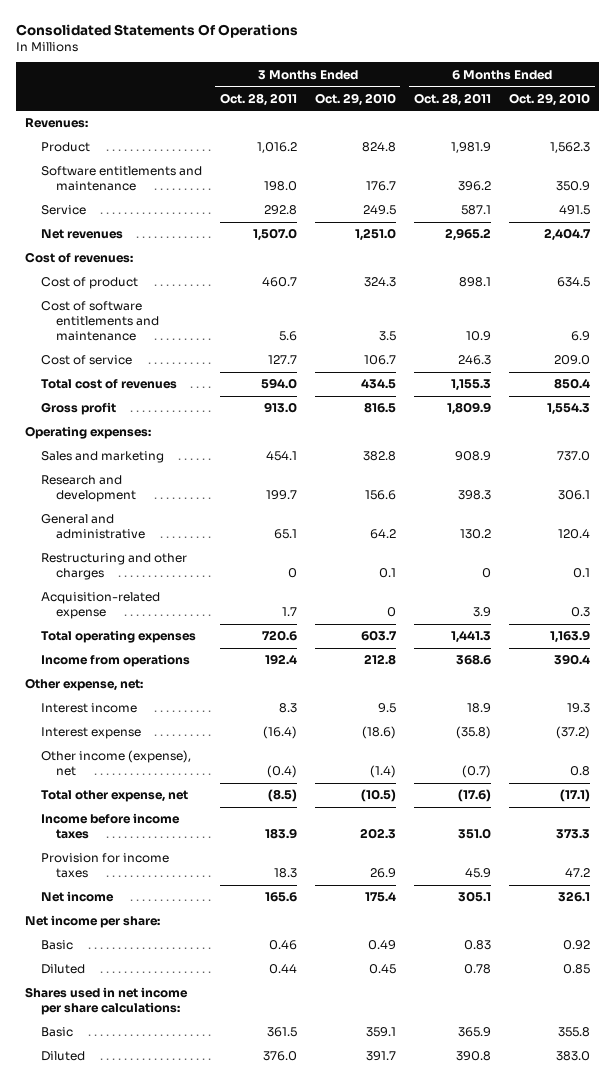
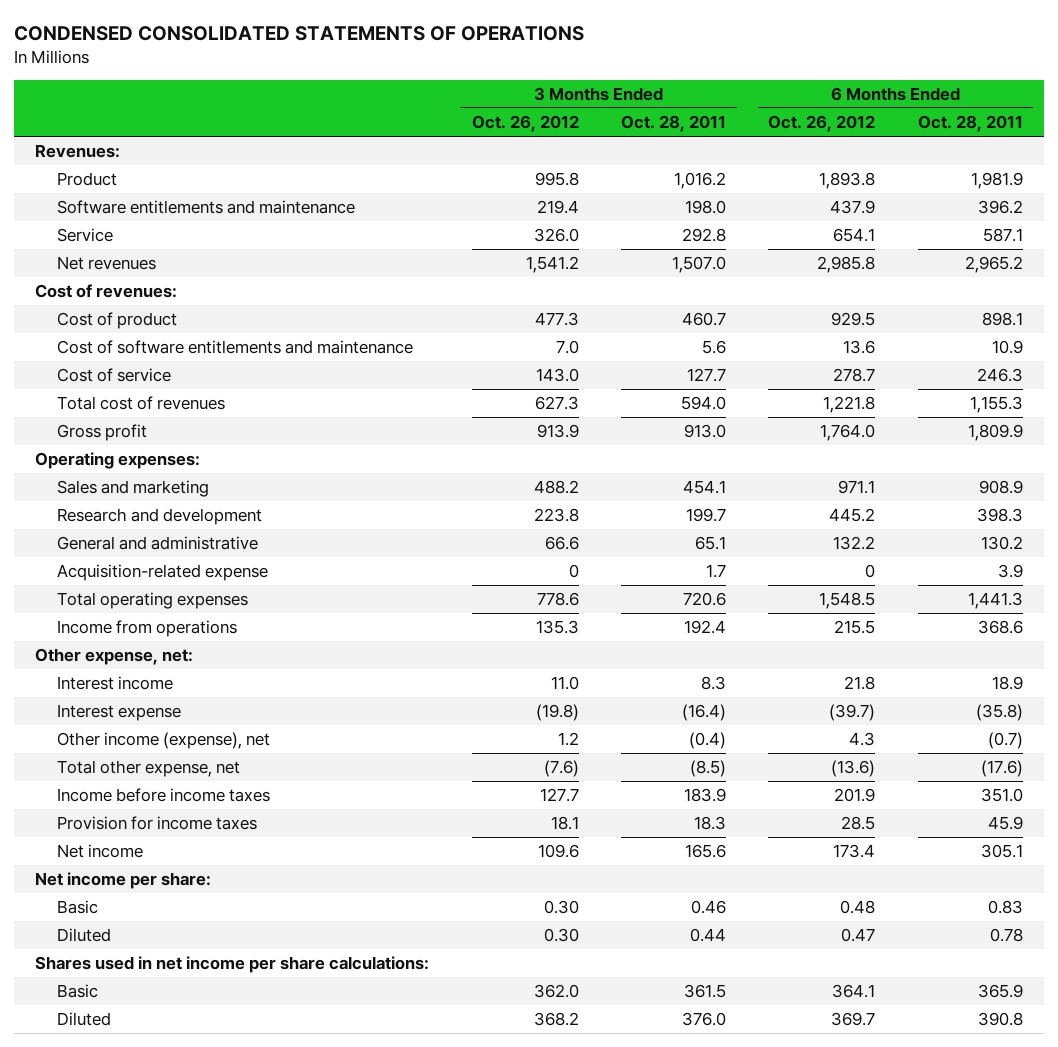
[16,23,299,38] Consolidated Statements Of Operations -> [14,26,585,42] CONDENSED CONSOLIDATED STATEMENTS OF OPERATIONS
[314,92,396,106] Oct. 29, 2010 -> none
[509,92,591,106] Oct. 29, 2010 -> none
none -> [471,114,579,132] Oct. 26, 2012
none -> [768,114,876,132] Oct. 26, 2012
[40,553,187,581] Restructuring and other charges -> none

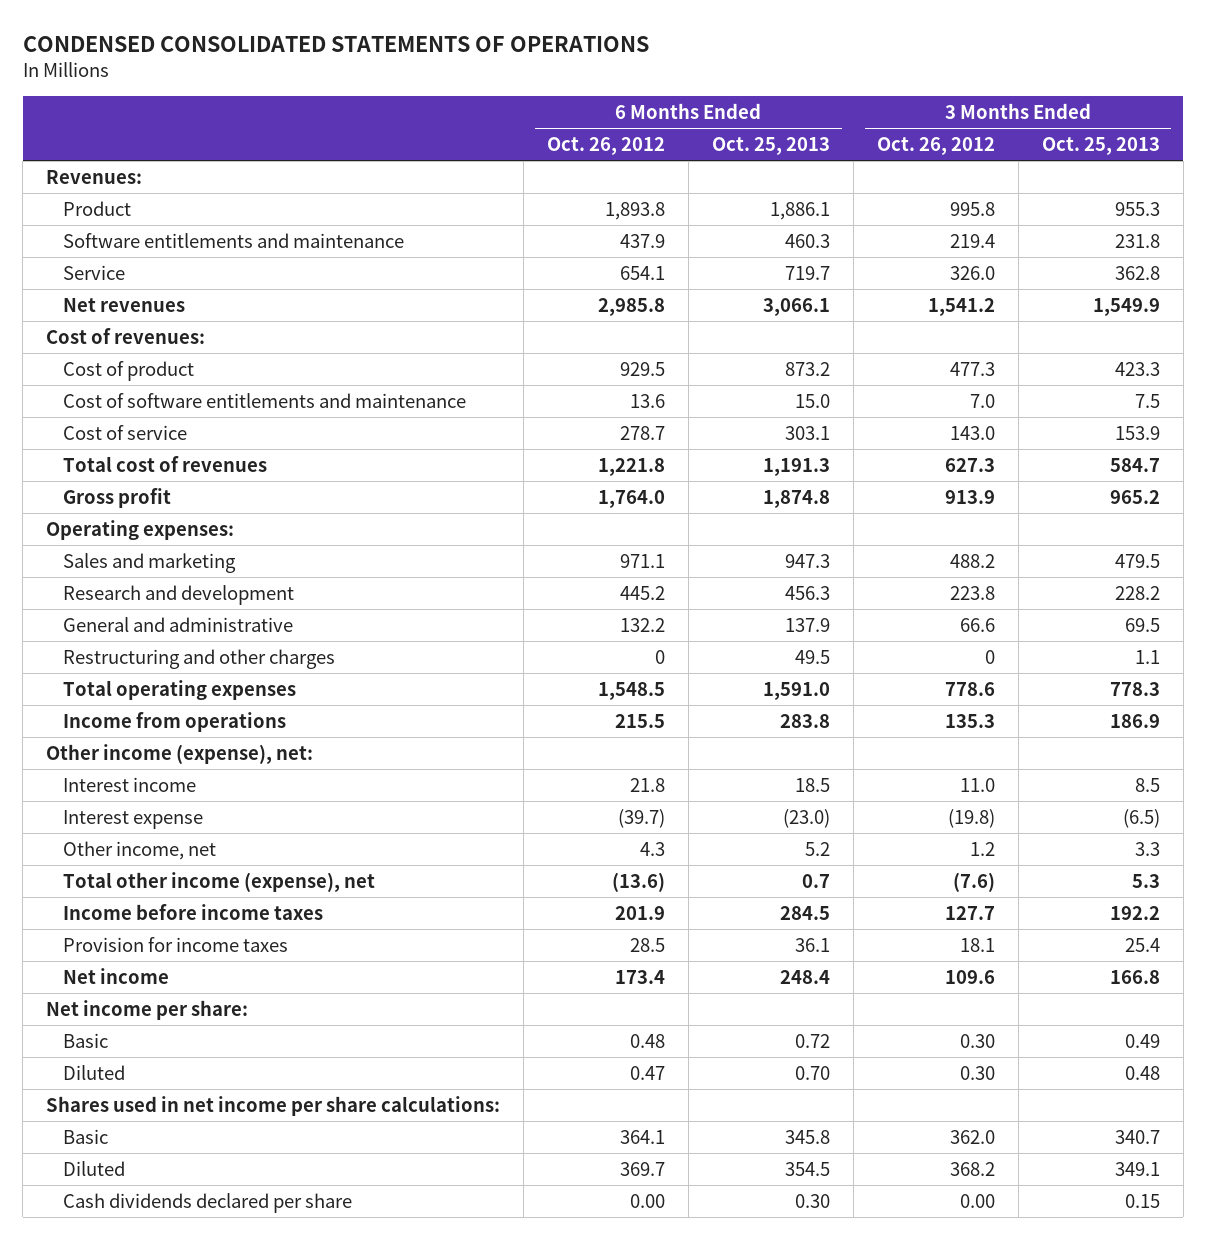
[621,114,727,132] Oct. 28, 2011 -> none
[917,114,1023,132] Oct. 28, 2011 -> none
none -> [711,137,830,156] Oct. 25, 2013
none -> [1041,137,1160,156] Oct. 25, 2013
[57,564,269,582] Acquisition-related expense -> none
none -> [62,648,335,669] Restructuring and other charges
[35,648,194,666] Other expense, net: -> [46,743,314,764] Other income (expense), net:
[57,732,271,750] Other income (expense), net -> [62,840,216,860] Other income, net
[57,760,241,778] Total other expense, net -> [62,871,375,892] Total other income (expense), net
none -> [62,1192,352,1213] Cash dividends declared per share

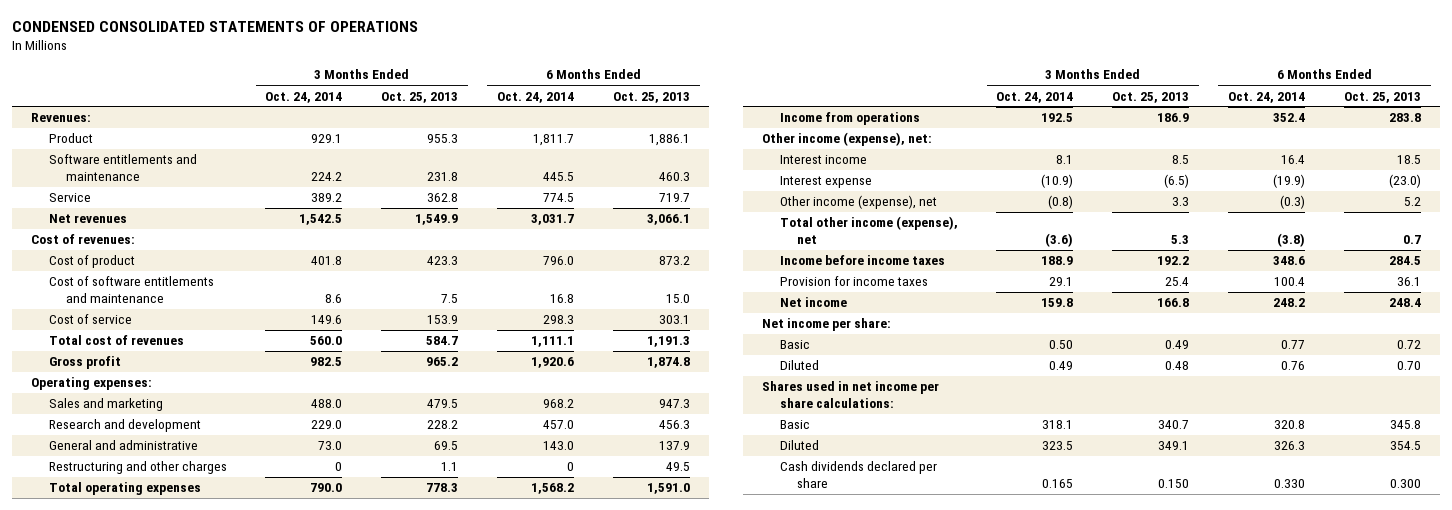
[547,137,666,156] Oct. 26, 2012 -> none
[876,137,995,156] Oct. 26, 2012 -> none
none -> [265,91,343,103] Oct. 24, 2014
none -> [497,91,575,103] Oct. 24, 2014
[62,840,216,860] Other income, net -> [779,195,937,210] Other income (expense), net
[794,1193,830,1208] 0.30 -> [1390,478,1422,488] 0.300
[1124,1193,1160,1208] 0.15 -> [1158,478,1190,488] 0.150

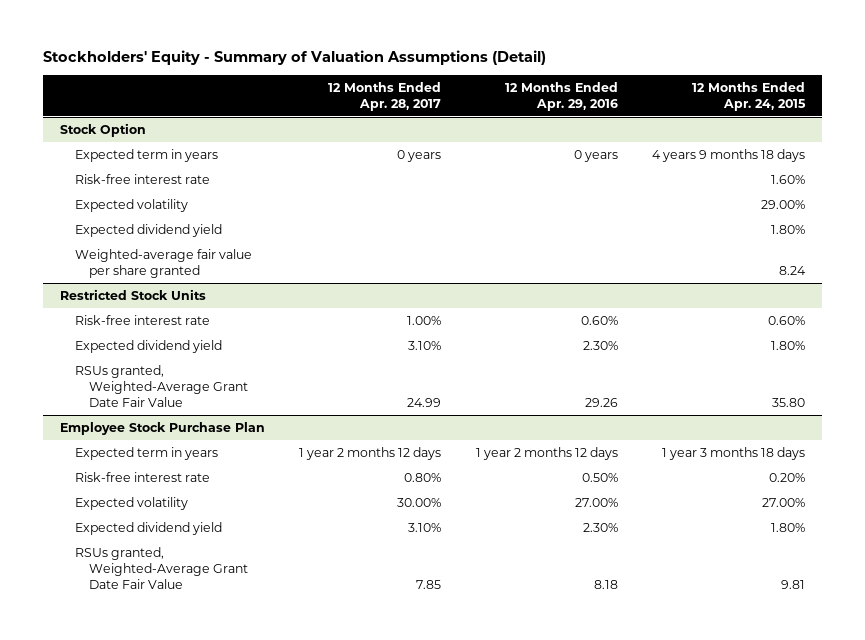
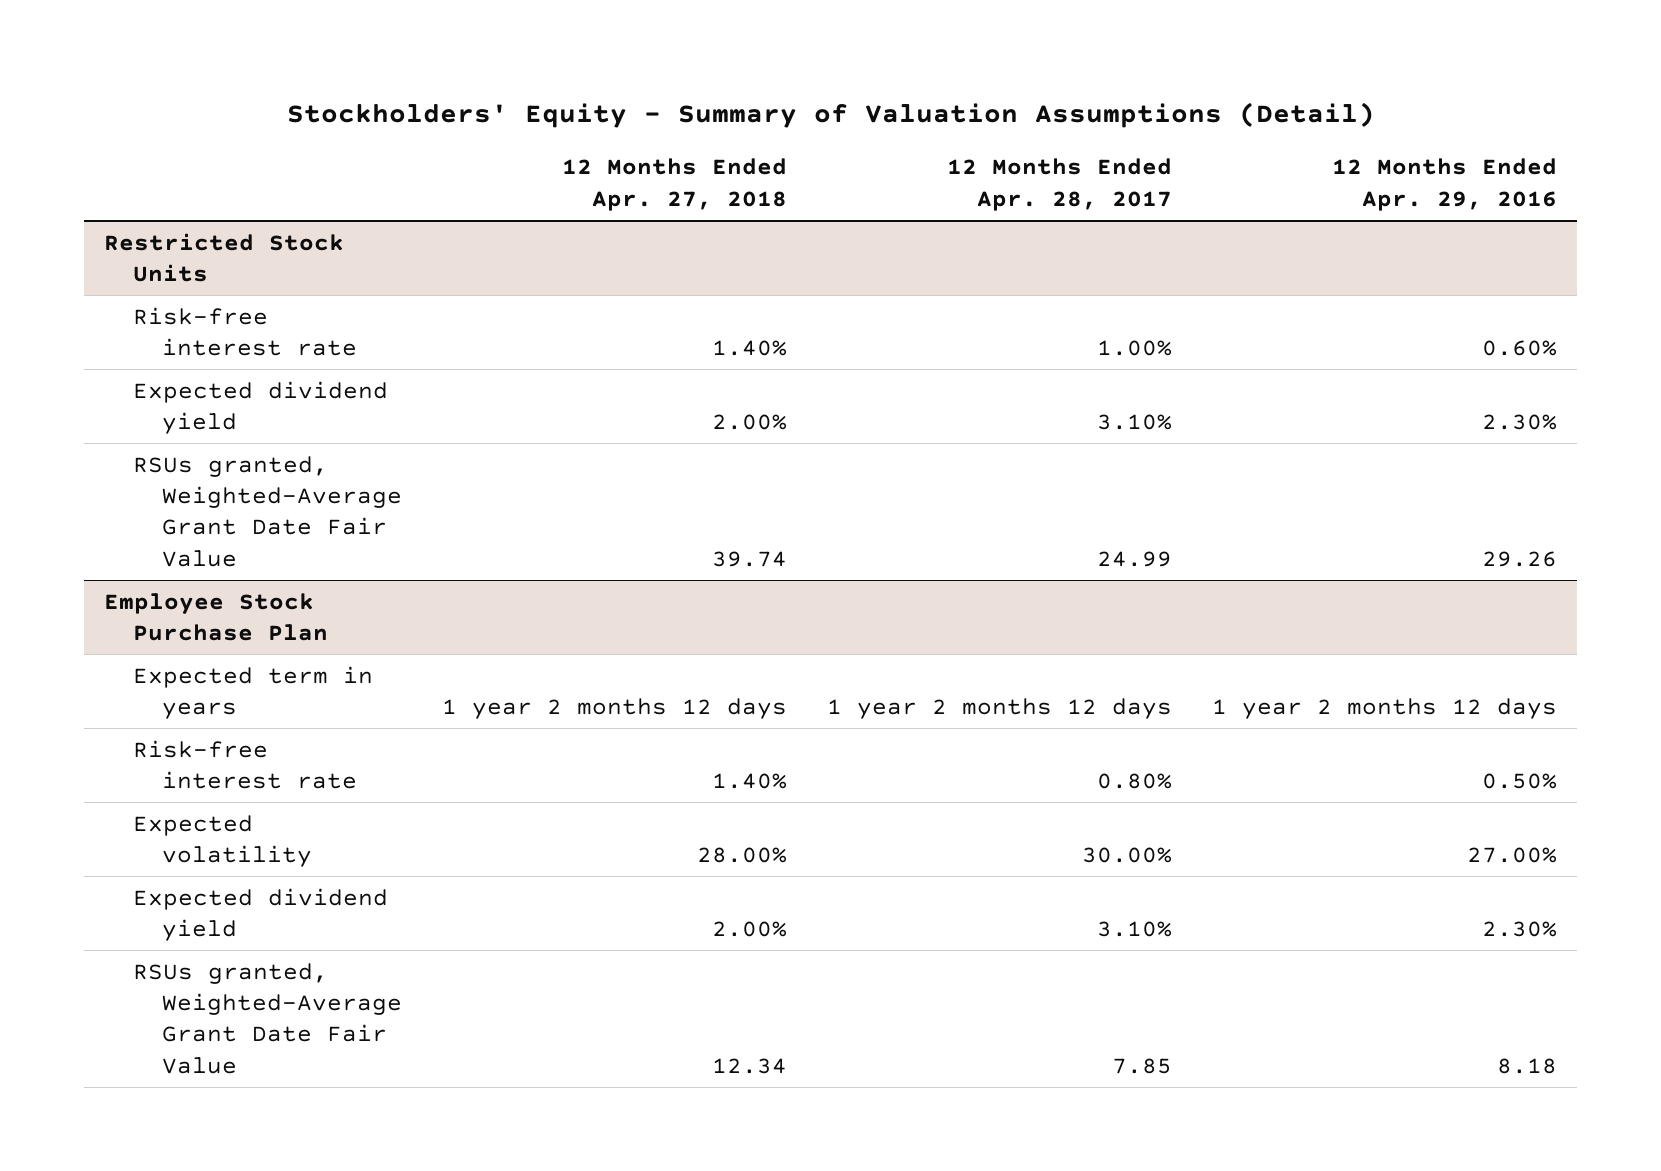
[692,81,807,111] 12 Months Ended Apr. 24, 2015 -> none
none -> [562,158,788,211] 12 Months Ended Apr. 27, 2018
[59,122,146,137] Stock Option -> none
[74,148,218,162] Expected term in years -> none
[74,173,210,184] Risk-free interest rate -> none
[74,198,188,212] Expected volatility -> none
[74,223,222,237] Expected dividend yield -> none
[74,248,252,279] Weighted-average fair value per share granted -> none

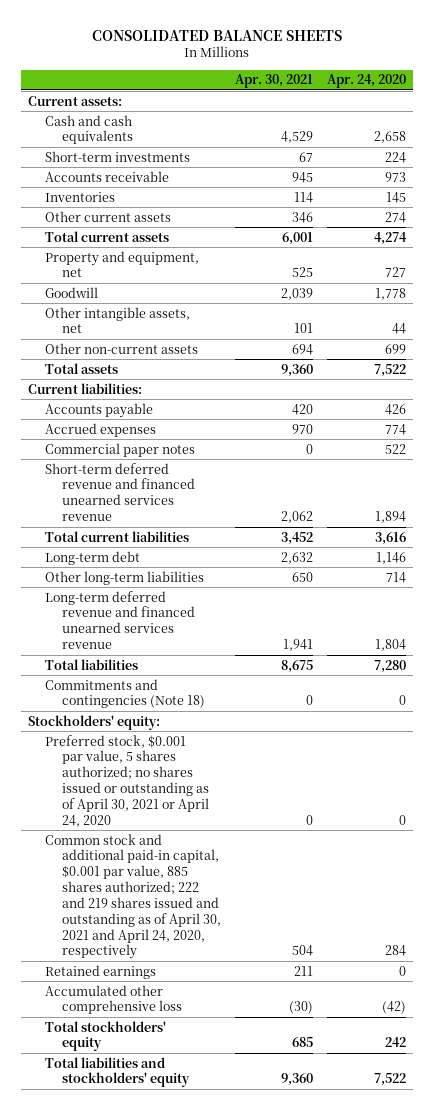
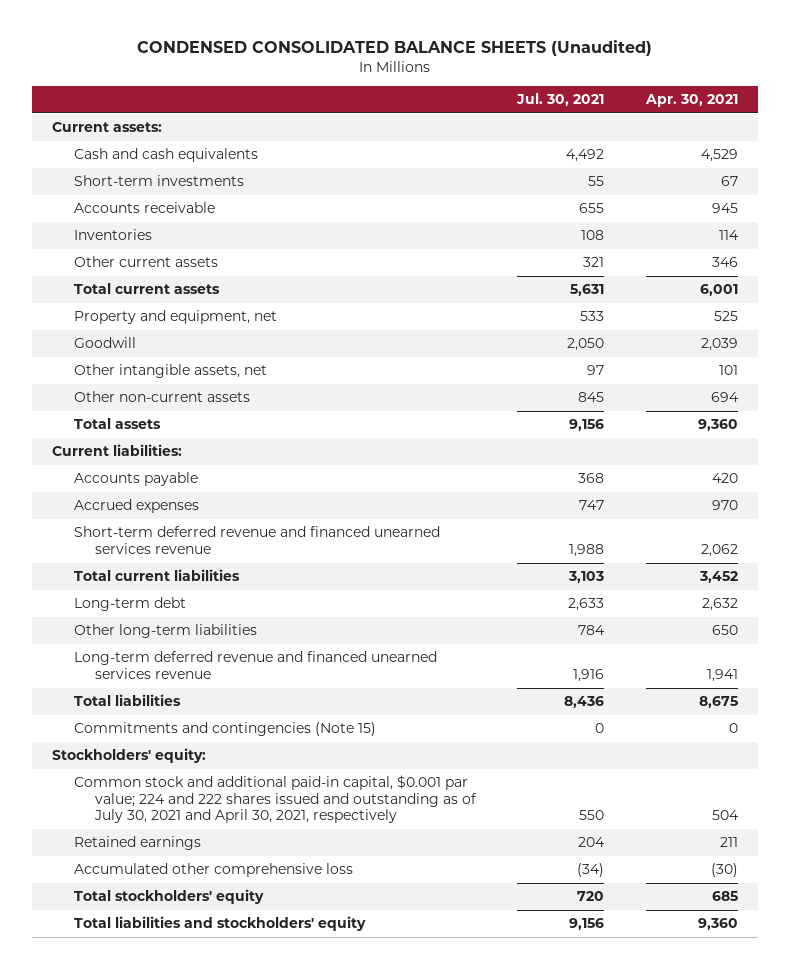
[92,29,343,41] CONSOLIDATED BALANCE SHEETS -> [136,40,652,57] CONDENSED CONSOLIDATED BALANCE SHEETS (Unaudited)
[327,74,407,89] Apr. 24, 2020 -> none
none -> [516,93,605,107] Jul. 30, 2021
[45,442,196,457] Commercial paper notes -> none
[45,678,206,709] Commitments and contingencies (Note 18) -> [73,722,376,737] Commitments and contingencies (Note 15)
[45,734,210,827] Preferred stock, $0.001 par value, 5 shares authorized; no shares issued or outstanding as of April 30, 2021 or April 24, 2020 -> none
[45,833,222,960] Common stock and additional paid-in capital, $0.001 par value, 885 shares authorized; 222 and 219 shares issued and outstanding as of April 30, 2021 and April 24, 2020, respectively -> [73,775,478,824] Common stock and additional paid-in capital, $0.001 par value; 224 and 222 shares issued and outstanding as of July 30, 2021 and April 30, 2021, respectively

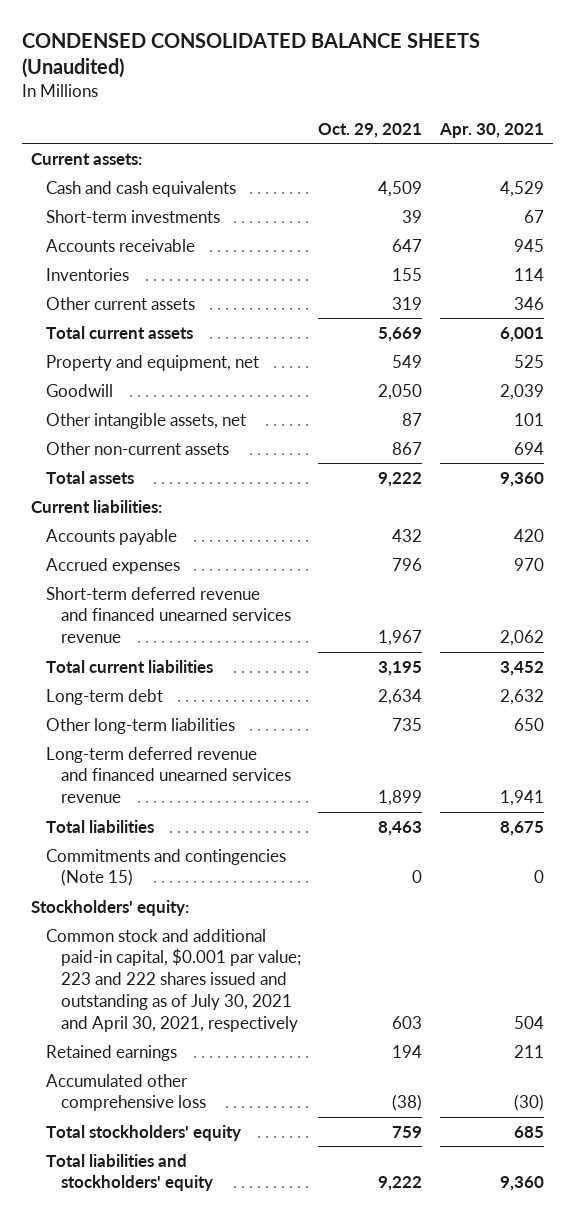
[516,93,605,107] Jul. 30, 2021 -> none
none -> [318,122,423,138] Oct. 29, 2021
[73,775,478,824] Common stock and additional paid-in capital, $0.001 par value; 224 and 222 shares issued and outstanding as of July 30, 2021 and April 30, 2021, respectively -> [45,928,301,1032] Common stock and additional paid-in capital, $0.001 par value; 223 and 222 shares issued and outstanding as of July 30, 2021 and April 30, 2021, respectively

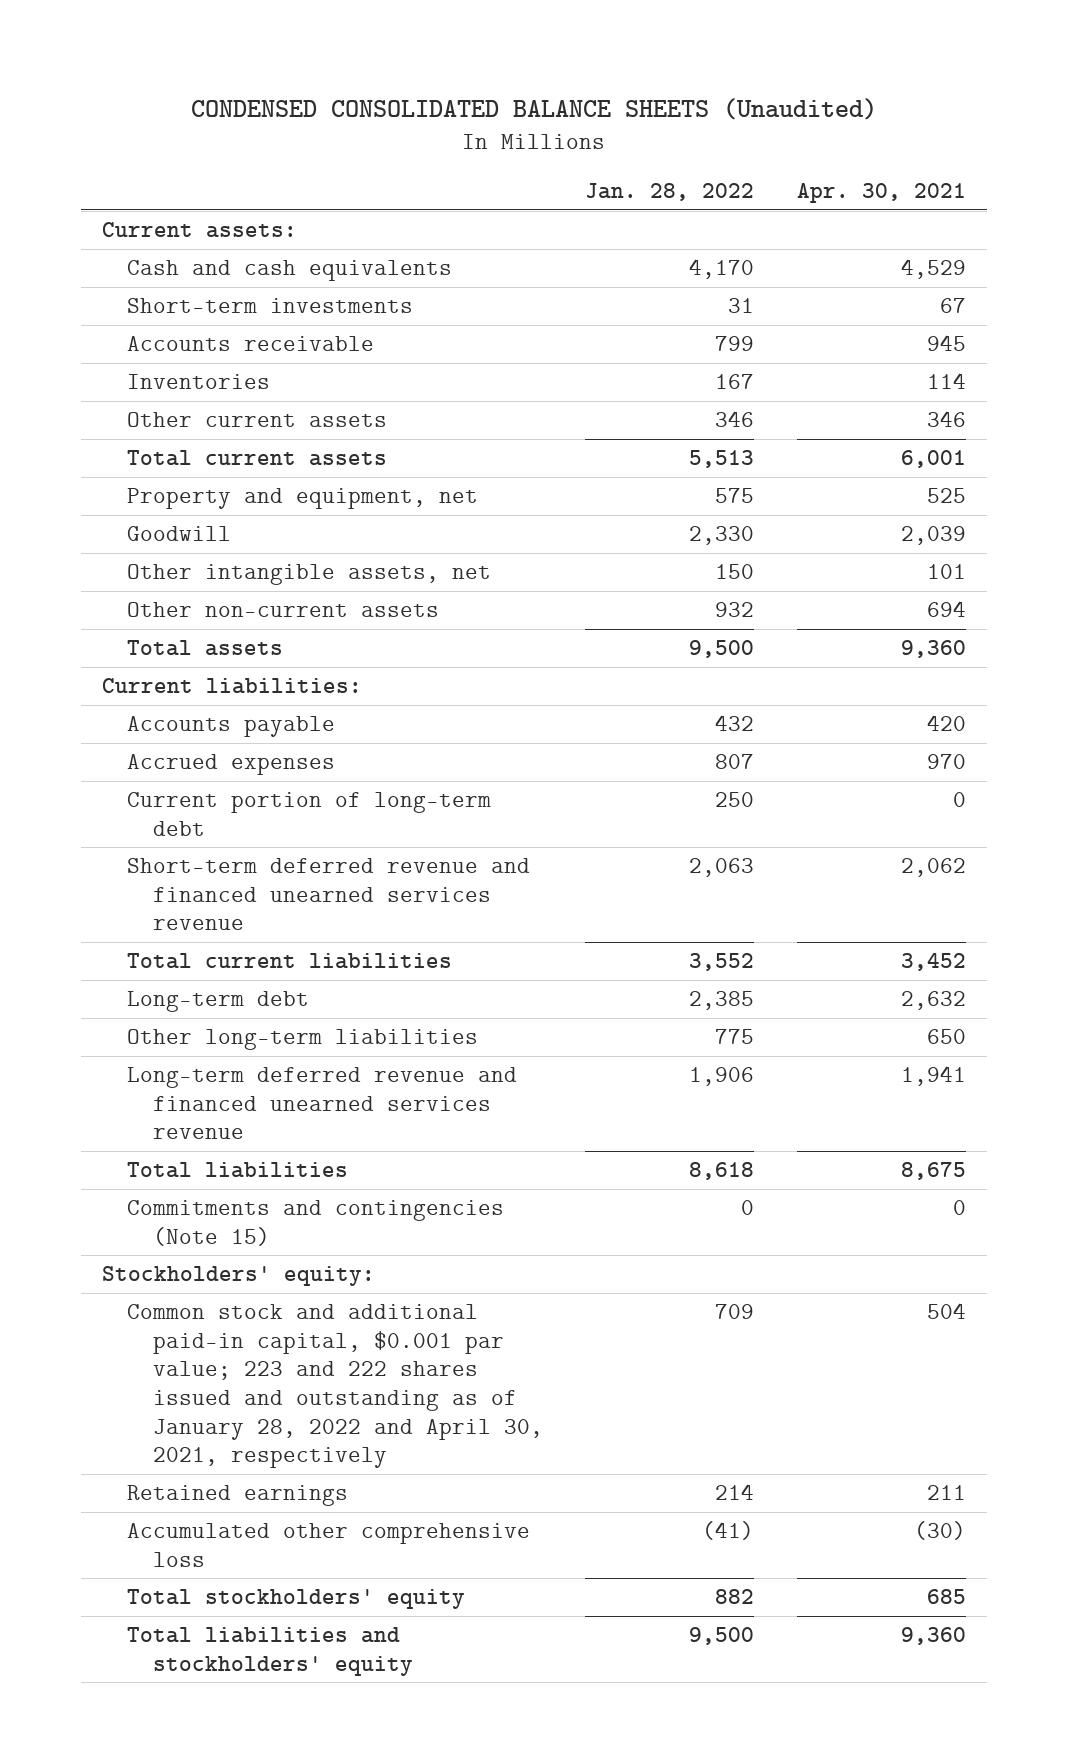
[318,122,423,138] Oct. 29, 2021 -> none
none -> [585,182,755,201] Jan. 28, 2022
none -> [127,791,492,836] Current portion of long-term debt
[45,928,301,1032] Common stock and additional paid-in capital, $0.001 par value; 223 and 222 shares issued and outstanding as of July 30, 2021 and April 30, 2021, respectively -> [127,1303,543,1469] Common stock and additional paid-in capital, $0.001 par value; 223 and 222 shares issued and outstanding as of January 28, 2022 and April 30, 2021, respectively

